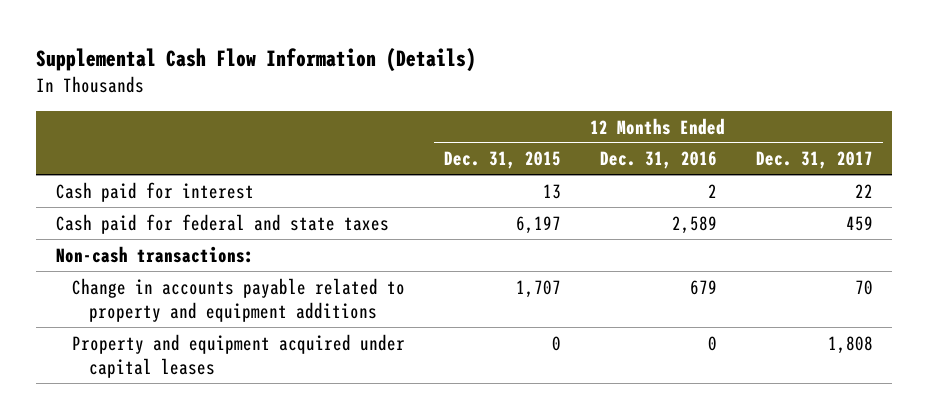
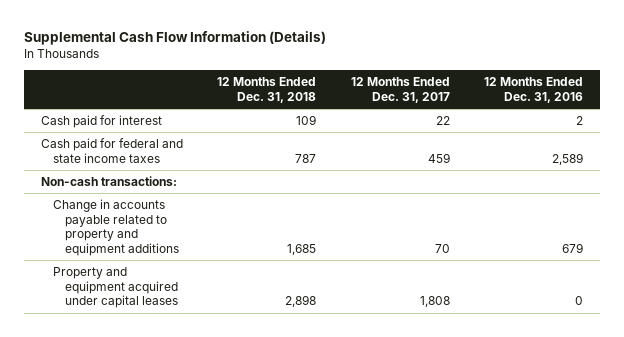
[444,151,562,170] Dec. 31, 2015 -> none
none -> [217,77,317,103] 12 Months Ended Dec. 31, 2018
[55,213,389,234] Cash paid for federal and state taxes -> [41,137,184,163] Cash paid for federal and state income taxes

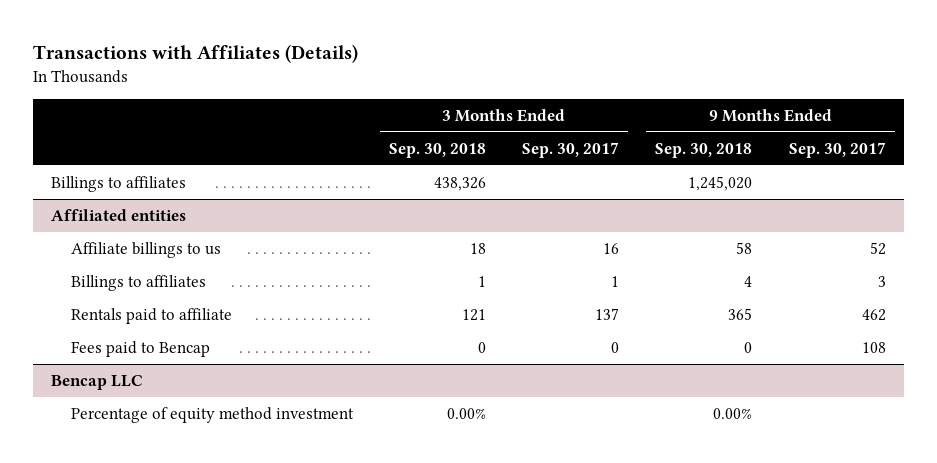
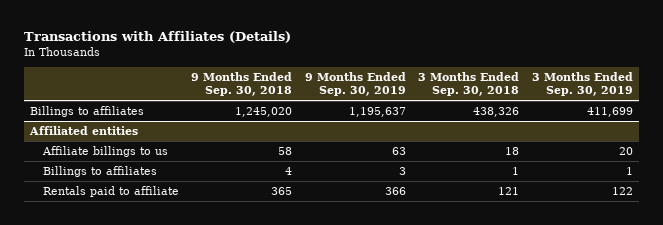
[522,141,620,158] Sep. 30, 2017 -> none
[788,141,886,158] Sep. 30, 2017 -> none
none -> [304,71,406,97] 9 Months Ended Sep. 30, 2019
none -> [531,71,633,97] 3 Months Ended Sep. 30, 2019
[70,340,210,357] Fees paid to Bencap -> none
[51,374,144,390] Bencap LLC -> none
[70,406,354,423] Percentage of equity method investment -> none

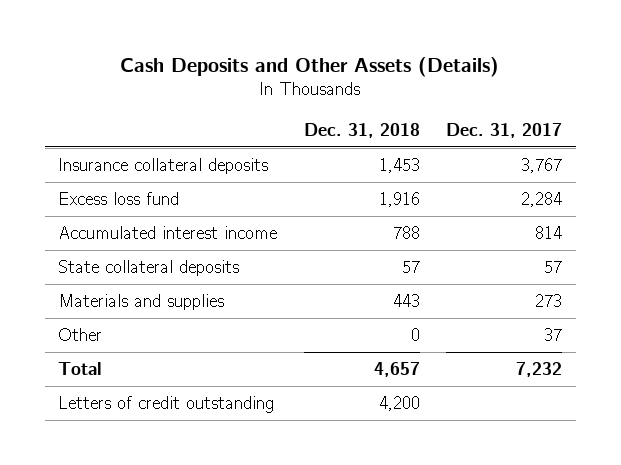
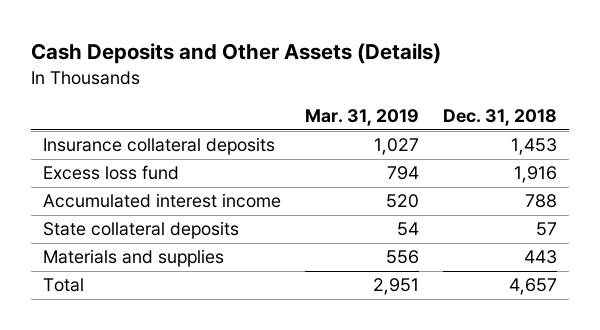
[446,122,563,138] Dec. 31, 2017 -> none
none -> [304,109,419,127] Mar. 31, 2019
[58,328,103,342] Other -> none
[58,396,275,414] Letters of credit outstanding -> none

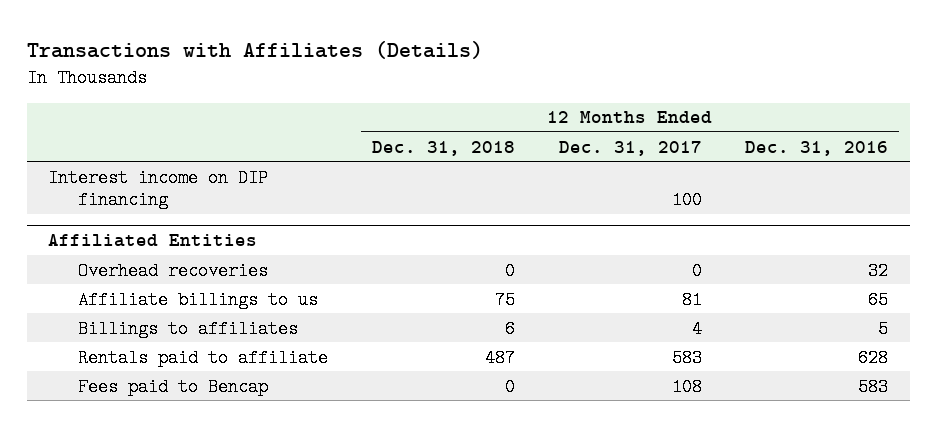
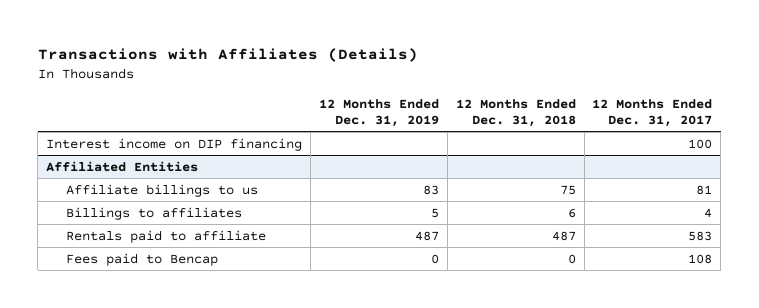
[745,140,889,156] Dec. 31, 2016 -> none
none -> [318,98,439,127] 12 Months Ended Dec. 31, 2019
[78,261,269,280] Overhead recoveries -> none

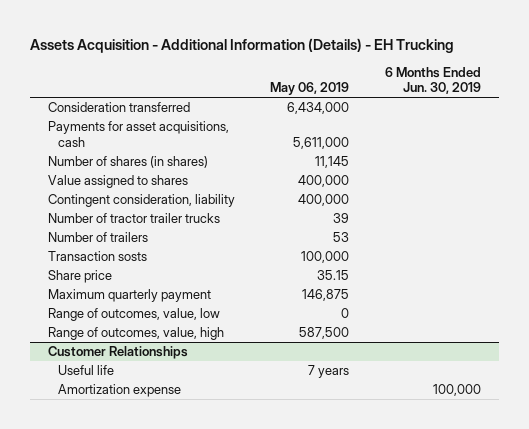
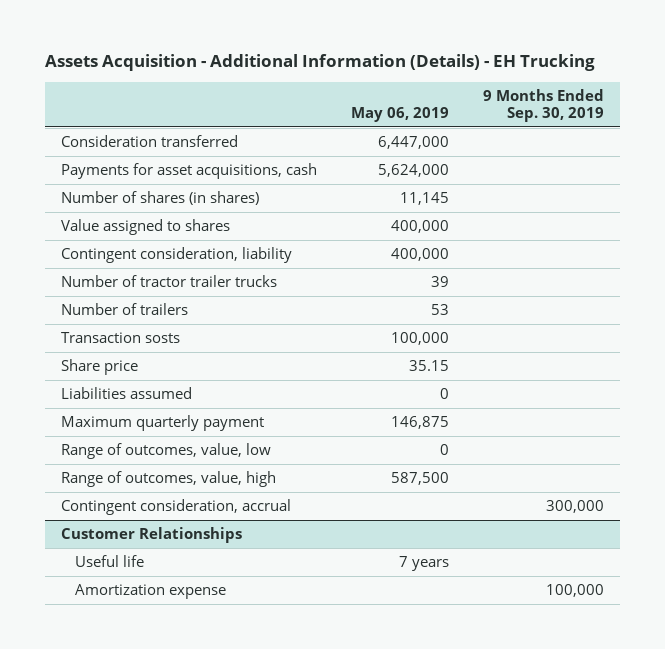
[385,66,482,95] 6 Months Ended Jun. 30, 2019 -> none
none -> [482,88,604,123] 9 Months Ended Sep. 30, 2019
[287,102,350,115] 6,434,000 -> [377,136,449,150] 6,447,000
[293,136,350,149] 5,611,000 -> [377,164,449,178] 5,624,000
none -> [61,387,193,400] Liabilities assumed
none -> [61,499,292,516] Contingent consideration, accrual

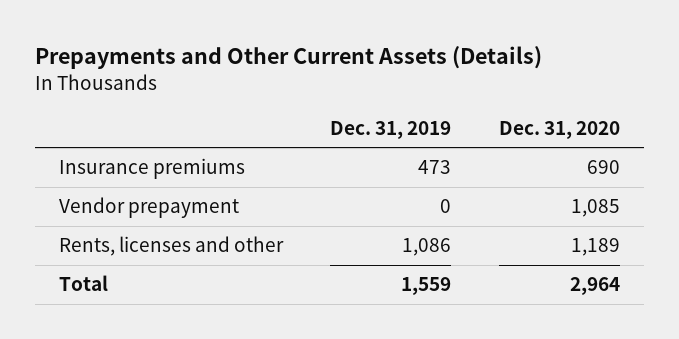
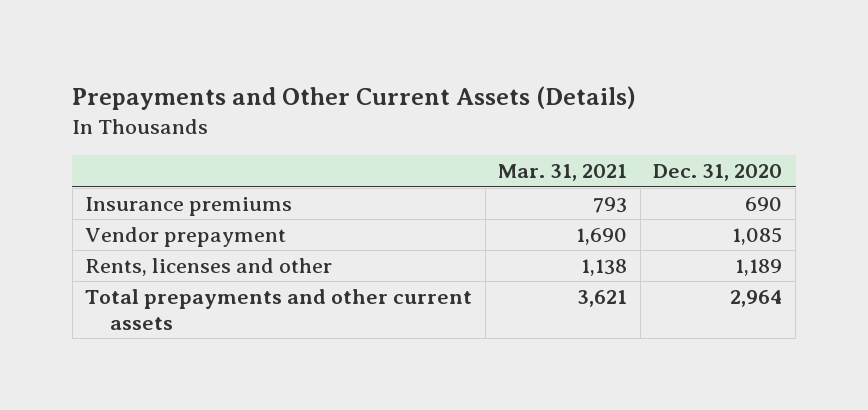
[330,120,452,139] Dec. 31, 2019 -> none
none -> [498,164,628,182] Mar. 31, 2021
[58,275,108,292] Total -> [85,289,473,330] Total prepayments and other current assets

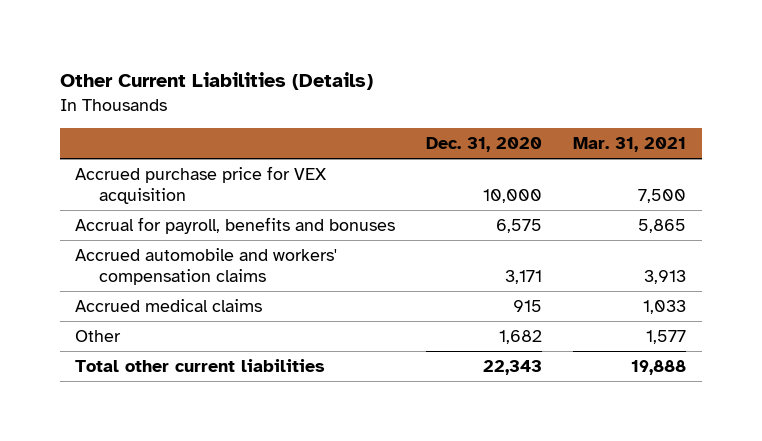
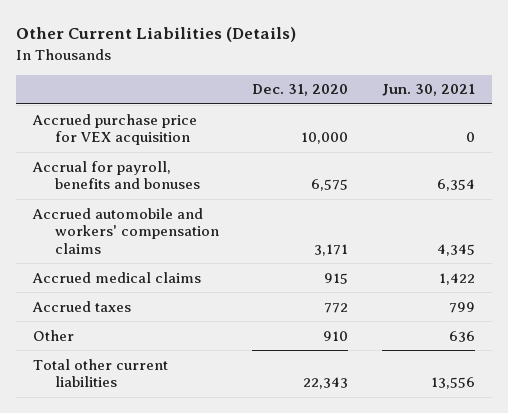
[573,137,687,153] Mar. 31, 2021 -> none
none -> [382,84,476,97] Jun. 30, 2021
none -> [31,300,131,312] Accrued taxes
[499,329,543,344] 1,682 -> [323,330,349,341] 910

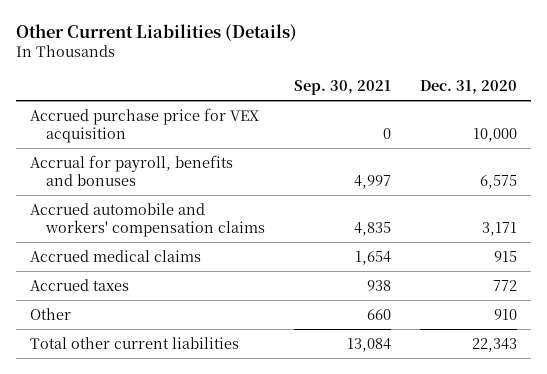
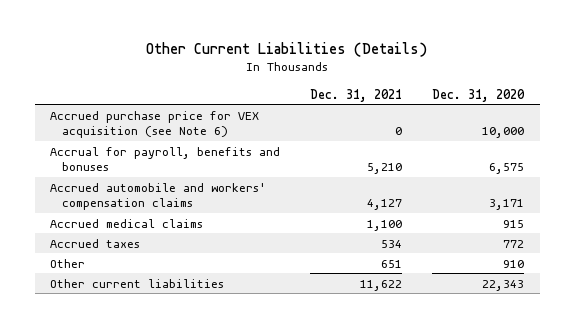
[294,80,392,96] Sep. 30, 2021 -> none
none -> [310,88,403,102] Dec. 31, 2021
[30,107,260,144] Accrued purchase price for VEX acquisition -> [49,110,259,138] Accrued purchase price for VEX acquisition (see Note 6)
[30,336,240,349] Total other current liabilities -> [49,278,224,288] Other current liabilities

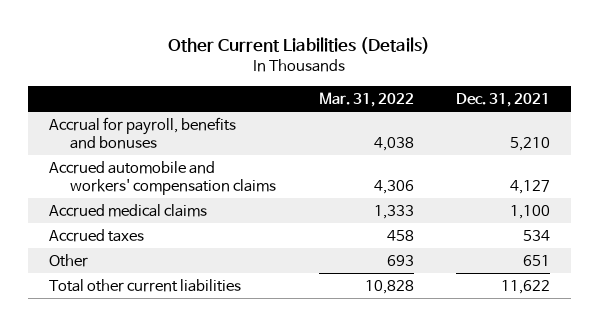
[432,88,526,102] Dec. 31, 2020 -> none
none -> [318,92,414,108] Mar. 31, 2022
[49,110,259,138] Accrued purchase price for VEX acquisition (see Note 6) -> none
[49,278,224,288] Other current liabilities -> [49,278,242,292] Total other current liabilities

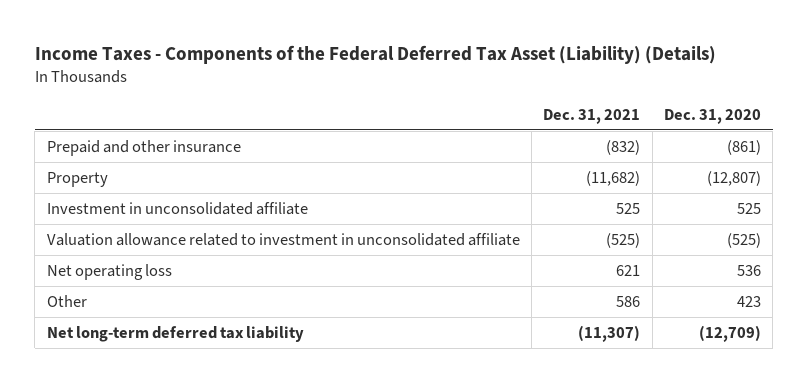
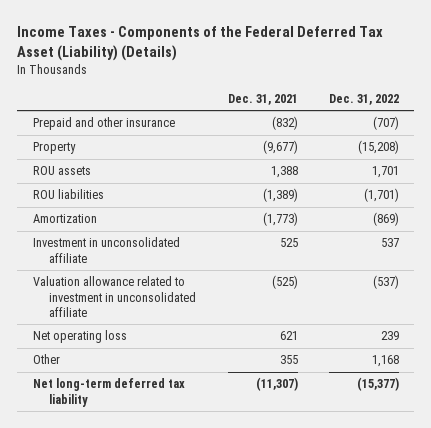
[663,108,761,124] Dec. 31, 2020 -> none
none -> [328,93,399,105] Dec. 31, 2022
[586,170,641,186] (11,682) -> [262,140,298,155] (9,677)
none -> [32,166,91,176] ROU assets
none -> [32,189,104,200] ROU liabilities
none -> [32,214,97,224] Amortization
[616,295,641,307] 586 -> [279,355,298,365] 355

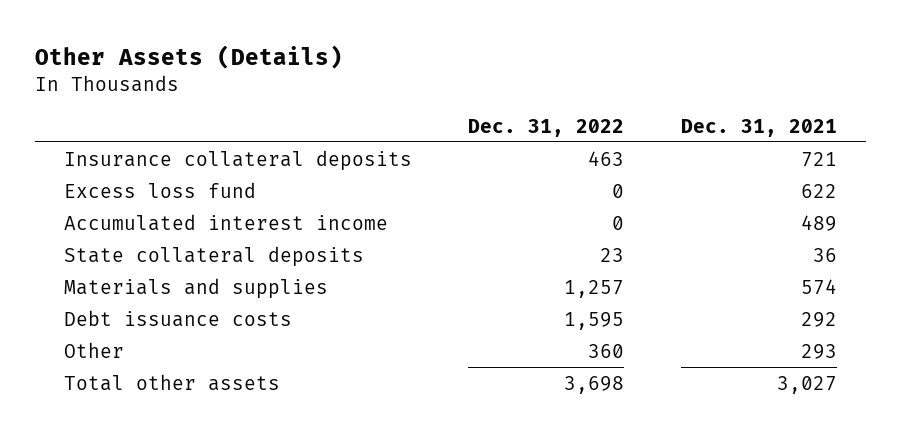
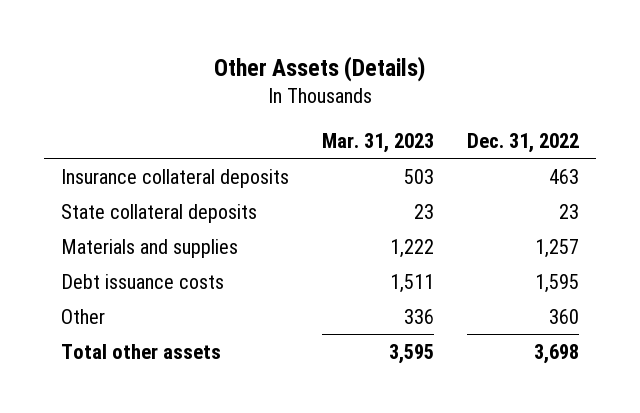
[681,118,838,137] Dec. 31, 2021 -> none
none -> [321,133,434,154] Mar. 31, 2023
[63,181,256,198] Excess loss fund -> none
[63,213,388,231] Accumulated interest income -> none

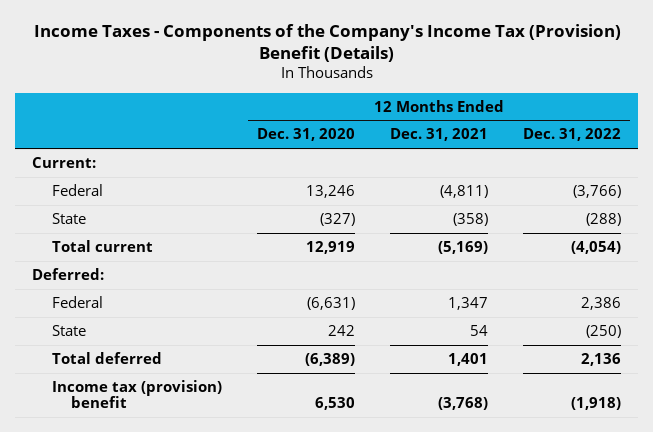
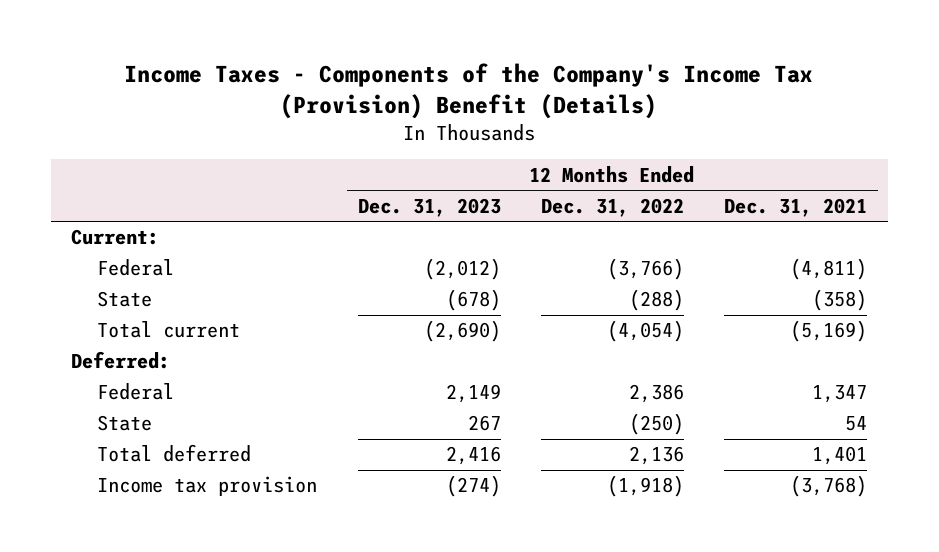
[256,128,355,142] Dec. 31, 2020 -> none
none -> [357,197,501,217] Dec. 31, 2023
[51,379,222,409] Income tax (provision) benefit -> [97,476,318,497] Income tax provision

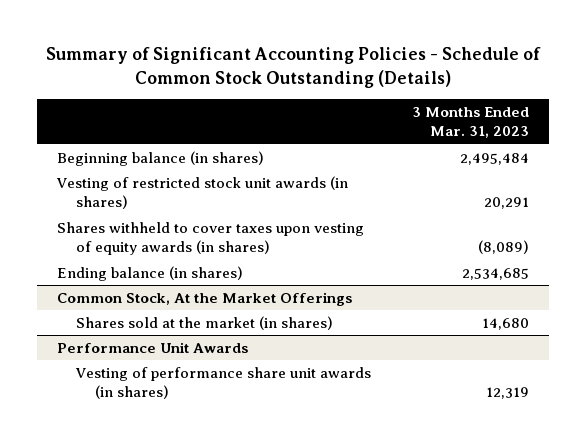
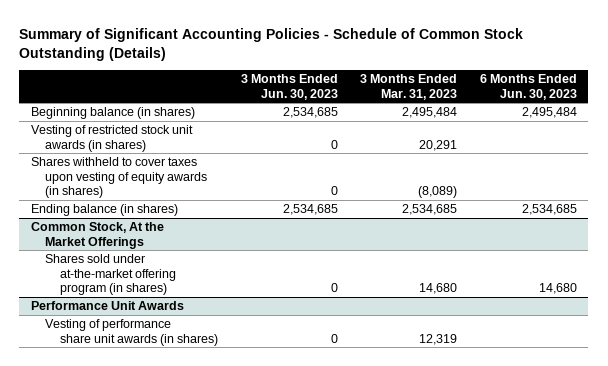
none -> [240,74,338,100] 3 Months Ended Jun. 30, 2023
none -> [479,74,577,100] 6 Months Ended Jun. 30, 2023
[75,315,333,330] Shares sold at the market (in shares) -> [45,254,177,296] Shares sold under at-the-market offering program (in shares)

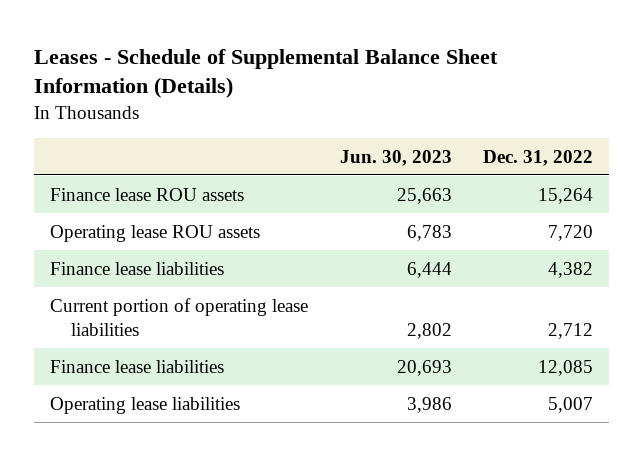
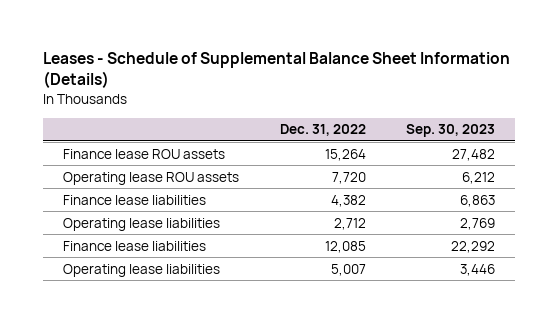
[339,149,452,166] Jun. 30, 2023 -> none
none -> [406,124,496,138] Sep. 30, 2023
[50,297,309,337] Current portion of operating lease liabilities -> [63,217,221,231] Operating lease liabilities

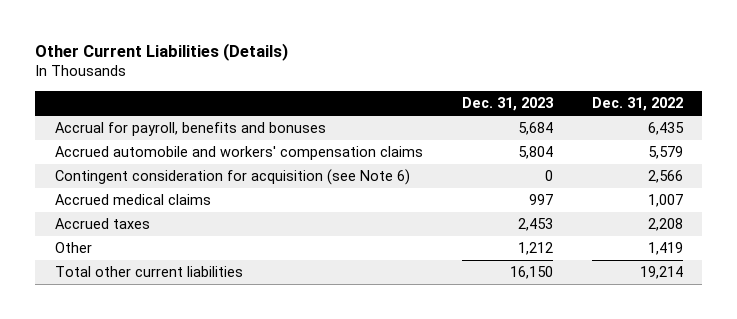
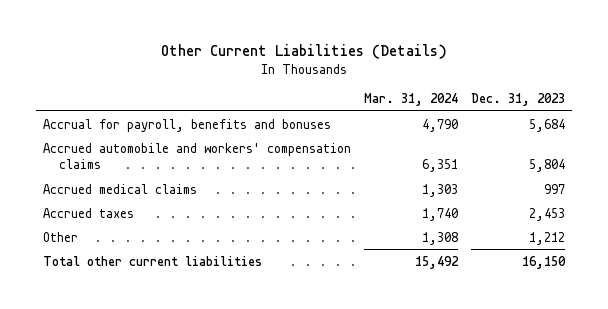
[591,96,683,111] Dec. 31, 2022 -> none
none -> [364,93,459,107] Mar. 31, 2024
[54,169,410,186] Contingent consideration for acquisition (see Note 6) -> none

